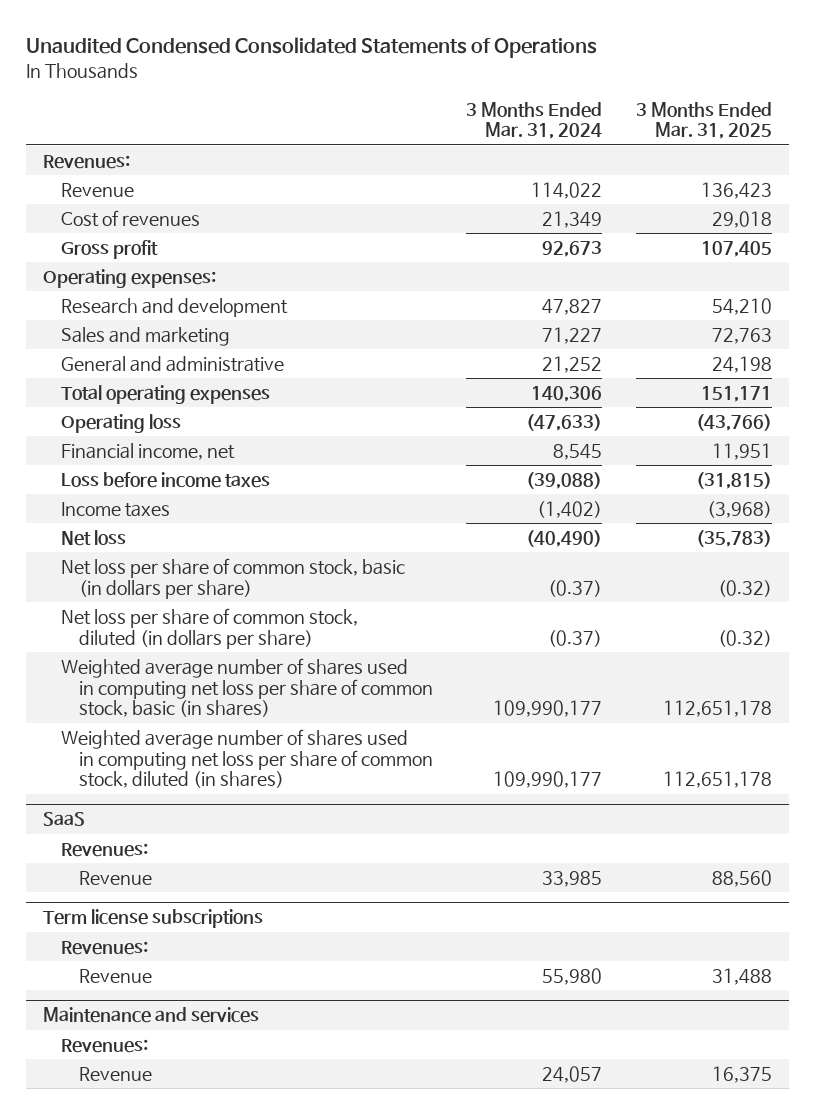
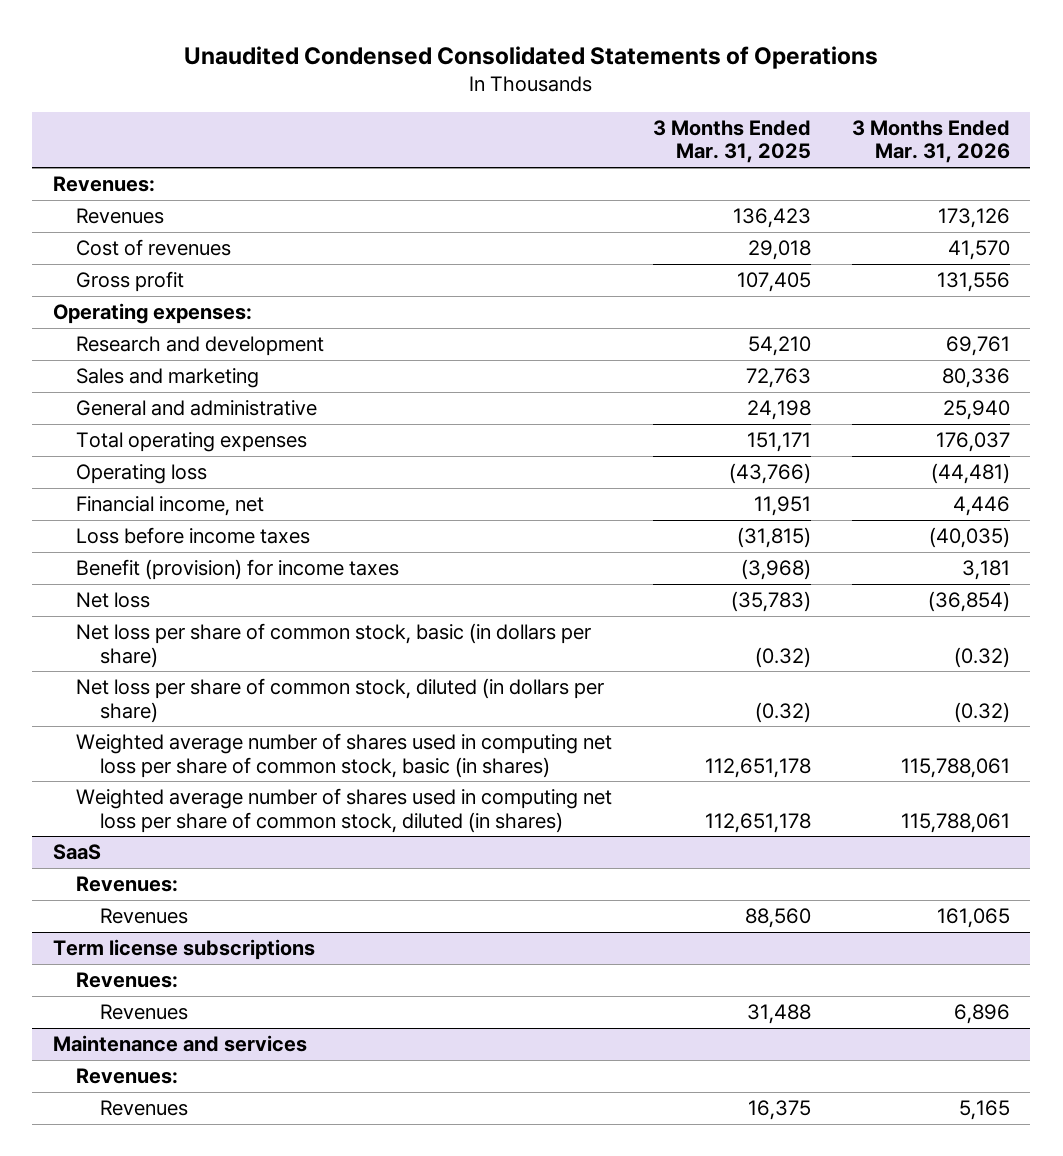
[466,101,603,140] 3 Months Ended Mar. 31, 2024 -> none
none -> [851,120,1010,164] 3 Months Ended Mar. 31, 2026
[60,183,134,198] Revenue -> [76,208,165,225] Revenues
[60,502,170,518] Income taxes -> [76,559,400,581] Benefit (provision) for income taxes
[78,871,152,886] Revenue -> [99,908,188,925] Revenues
[78,969,152,984] Revenue -> [99,1004,188,1021] Revenues
[78,1067,152,1082] Revenue -> [99,1100,188,1117] Revenues

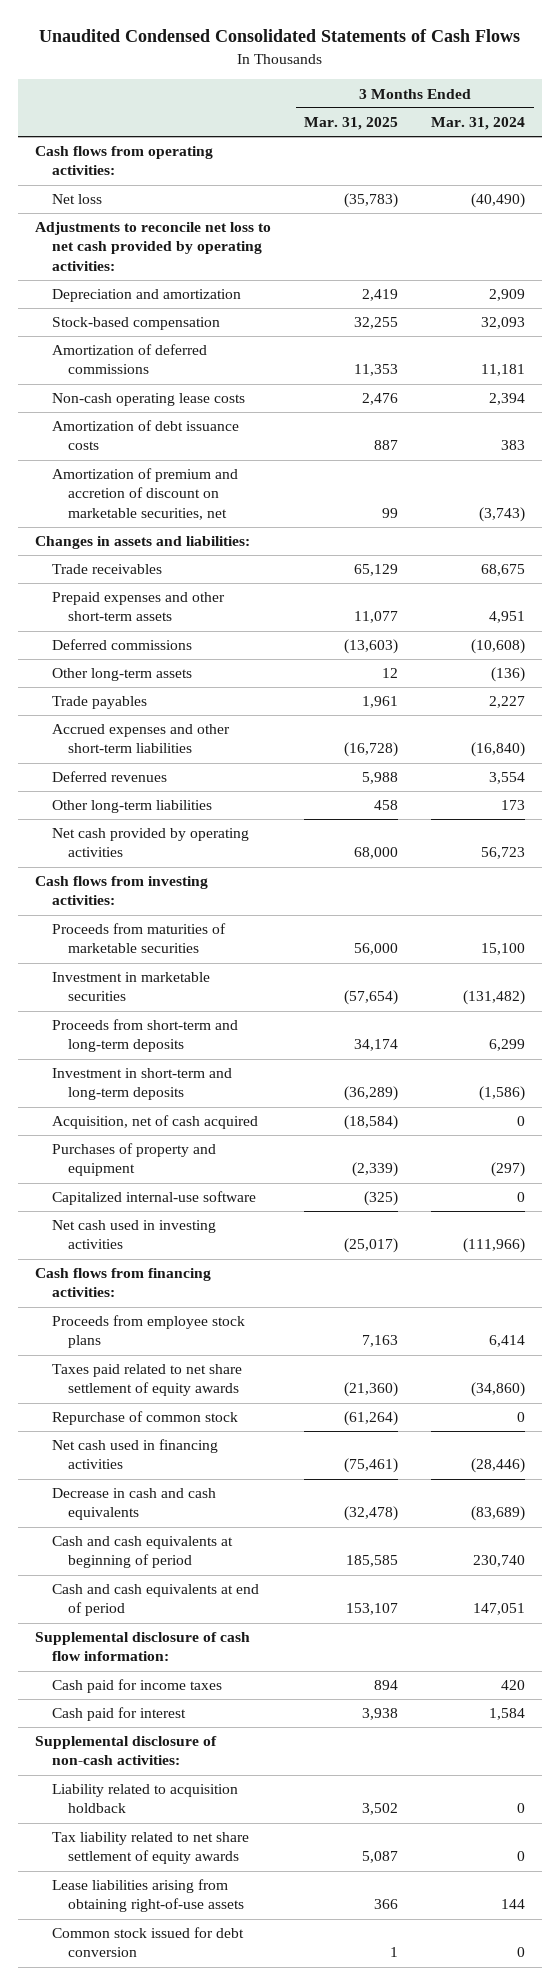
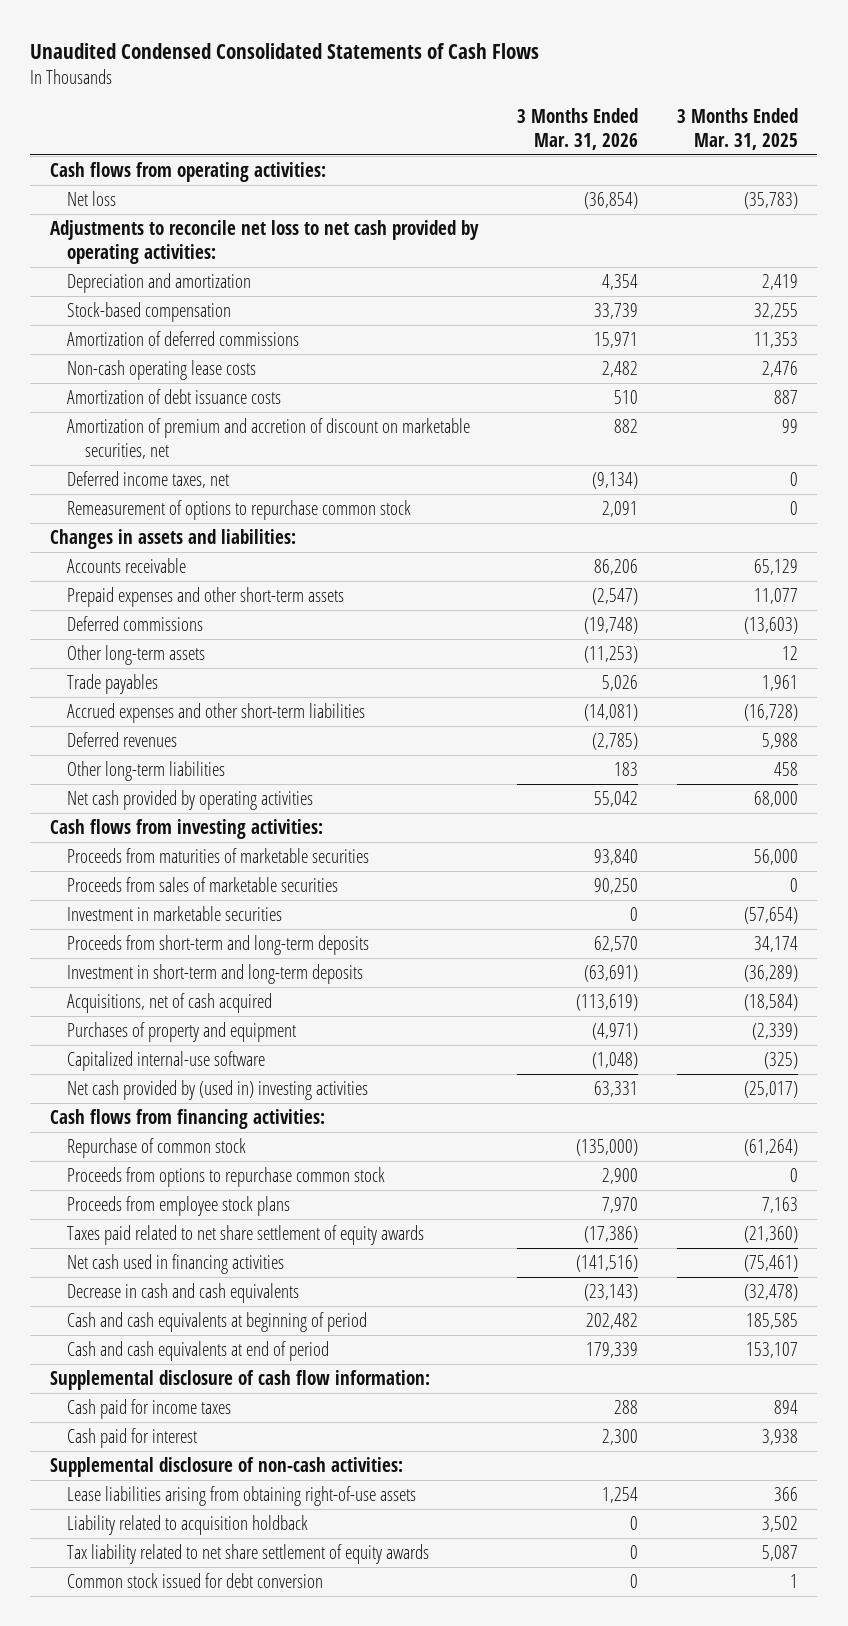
[431,117,526,131] Mar. 31, 2024 -> none
none -> [516,108,638,151] 3 Months Ended Mar. 31, 2026
none -> [67,470,230,488] Deferred income taxes, net
none -> [67,499,412,520] Remeasurement of options to repurchase common stock
[51,564,162,575] Trade receivables -> [67,557,187,573] Accounts receivable
none -> [67,876,339,892] Proceeds from sales of marketable securities
[51,1115,258,1130] Acquisition, net of cash acquired -> [67,992,273,1013] Acquisitions, net of cash acquired
[51,1220,216,1250] Net cash used in investing activities -> [67,1079,369,1100] Net cash provided by (used in) investing activities
[51,1411,238,1426] Repurchase of common stock -> [67,1137,247,1158] Repurchase of common stock
none -> [67,1166,386,1187] Proceeds from options to repurchase common stock
[51,1879,245,1913] Lease liabilities arising from obtaining right-of-use assets -> [67,1485,417,1506] Lease liabilities arising from obtaining right-of-use assets

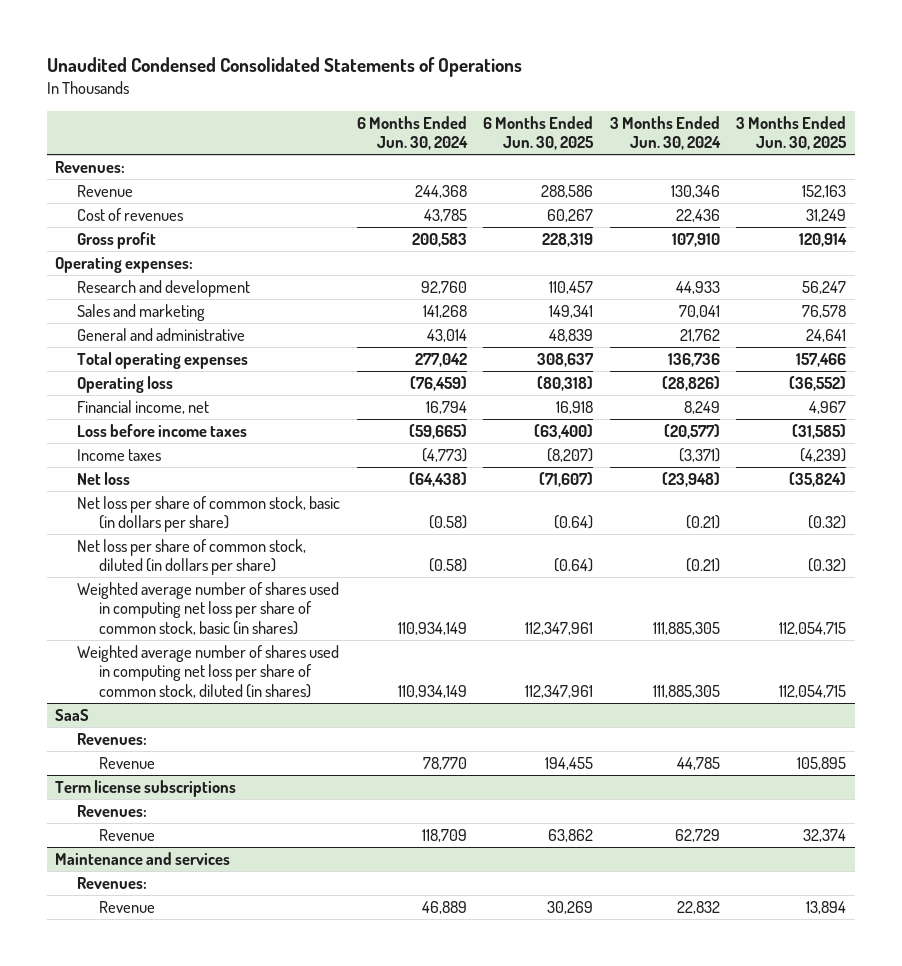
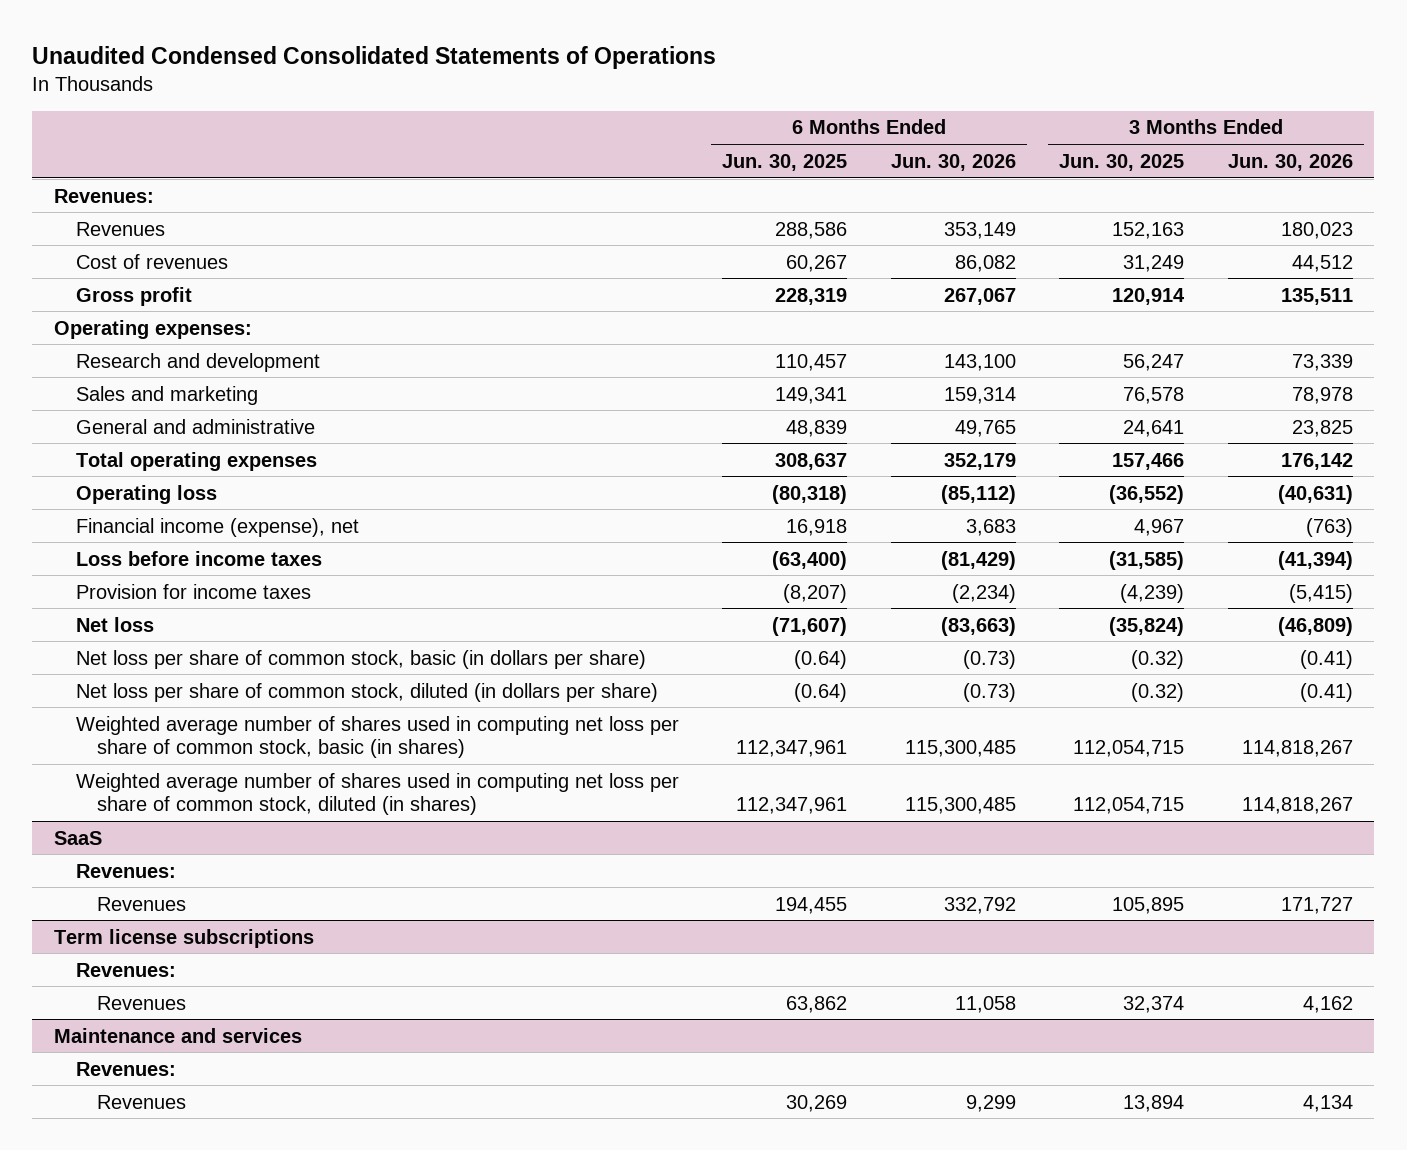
[356,115,468,151] 6 Months Ended Jun. 30, 2024 -> none
[609,115,721,151] 3 Months Ended Jun. 30, 2024 -> none
none -> [890,153,1016,171] Jun. 30, 2026
none -> [1227,153,1353,171] Jun. 30, 2026
[77,184,134,197] Revenue -> [75,221,165,236] Revenues
[77,399,210,414] Financial income, net -> [75,517,359,537] Financial income (expense), net
[77,448,162,461] Income taxes -> [75,583,311,599] Provision for income taxes
[98,756,155,769] Revenue -> [97,896,187,911] Revenues
[98,828,155,841] Revenue -> [97,995,187,1010] Revenues
[98,900,155,913] Revenue -> [97,1094,187,1109] Revenues

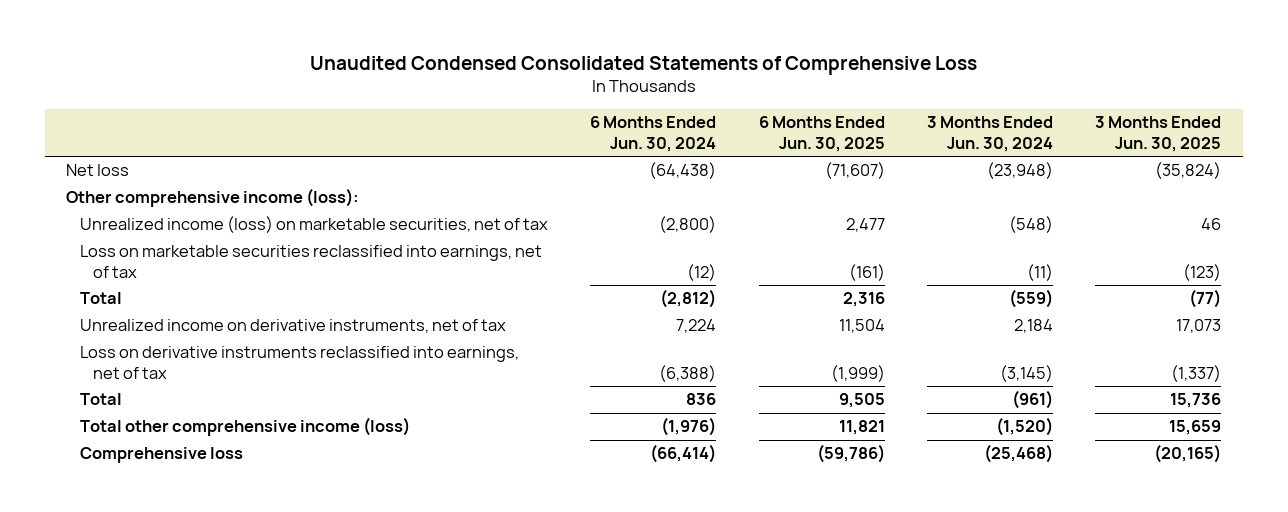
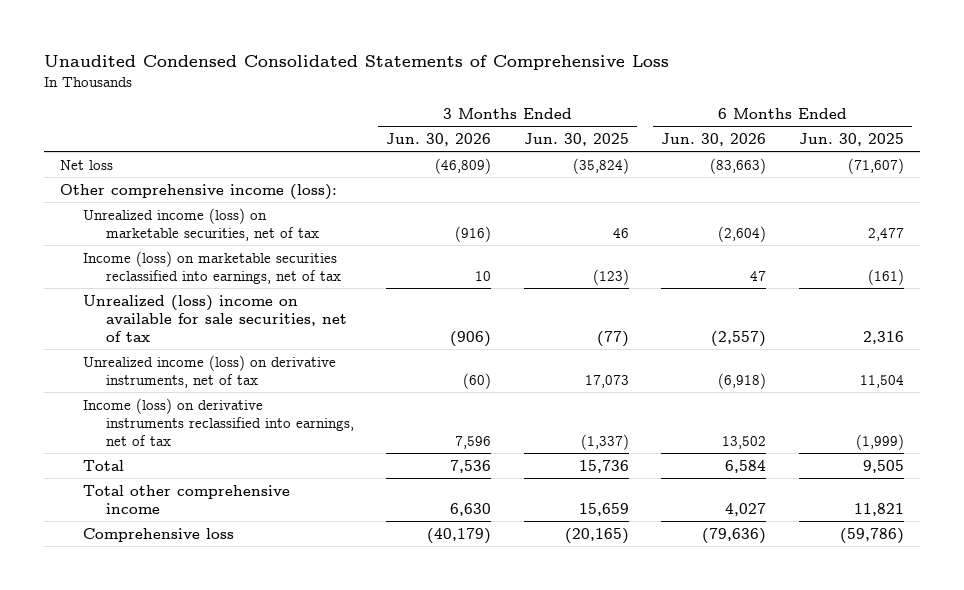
[590,115,717,152] 6 Months Ended Jun. 30, 2024 -> none
[926,115,1053,152] 3 Months Ended Jun. 30, 2024 -> none
none -> [386,133,492,147] Jun. 30, 2026
none -> [661,133,767,147] Jun. 30, 2026
[79,245,542,279] Loss on marketable securities reclassified into earnings, net of tax -> [83,250,341,284] Income (loss) on marketable securities reclassified into earnings, net of tax
[79,292,122,305] Total -> [83,294,347,342] Unrealized (loss) income on available for sale securities, net of tax
[79,319,506,334] Unrealized income on derivative instruments, net of tax -> [83,354,337,388] Unrealized income (loss) on derivative instruments, net of tax
[79,346,519,380] Loss on derivative instruments reclassified into earnings, net of tax -> [83,397,354,446] Income (loss) on derivative instruments reclassified into earnings, net of tax
[79,417,410,437] Total other comprehensive income (loss) -> [83,484,291,514] Total other comprehensive income

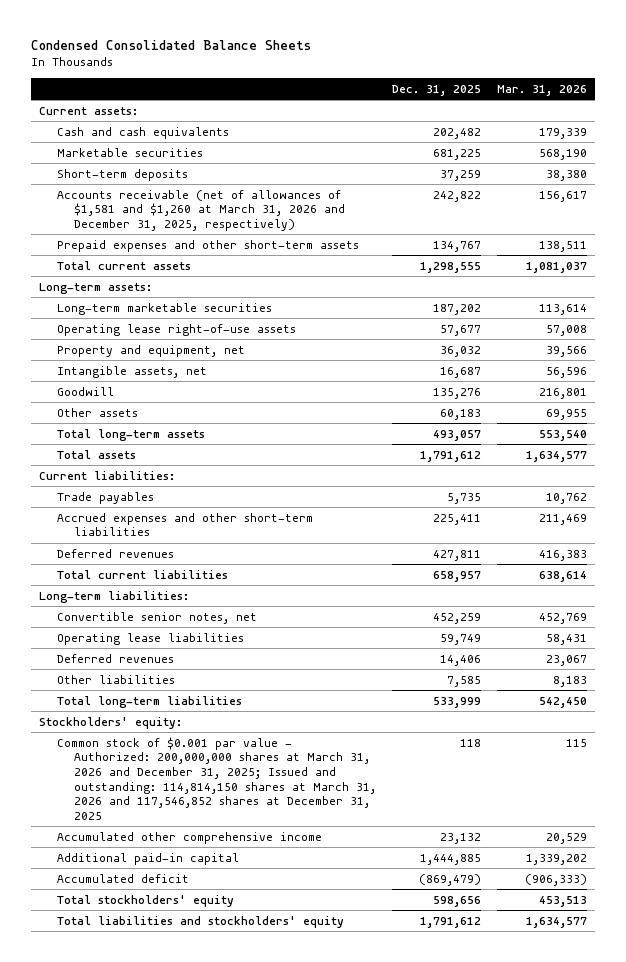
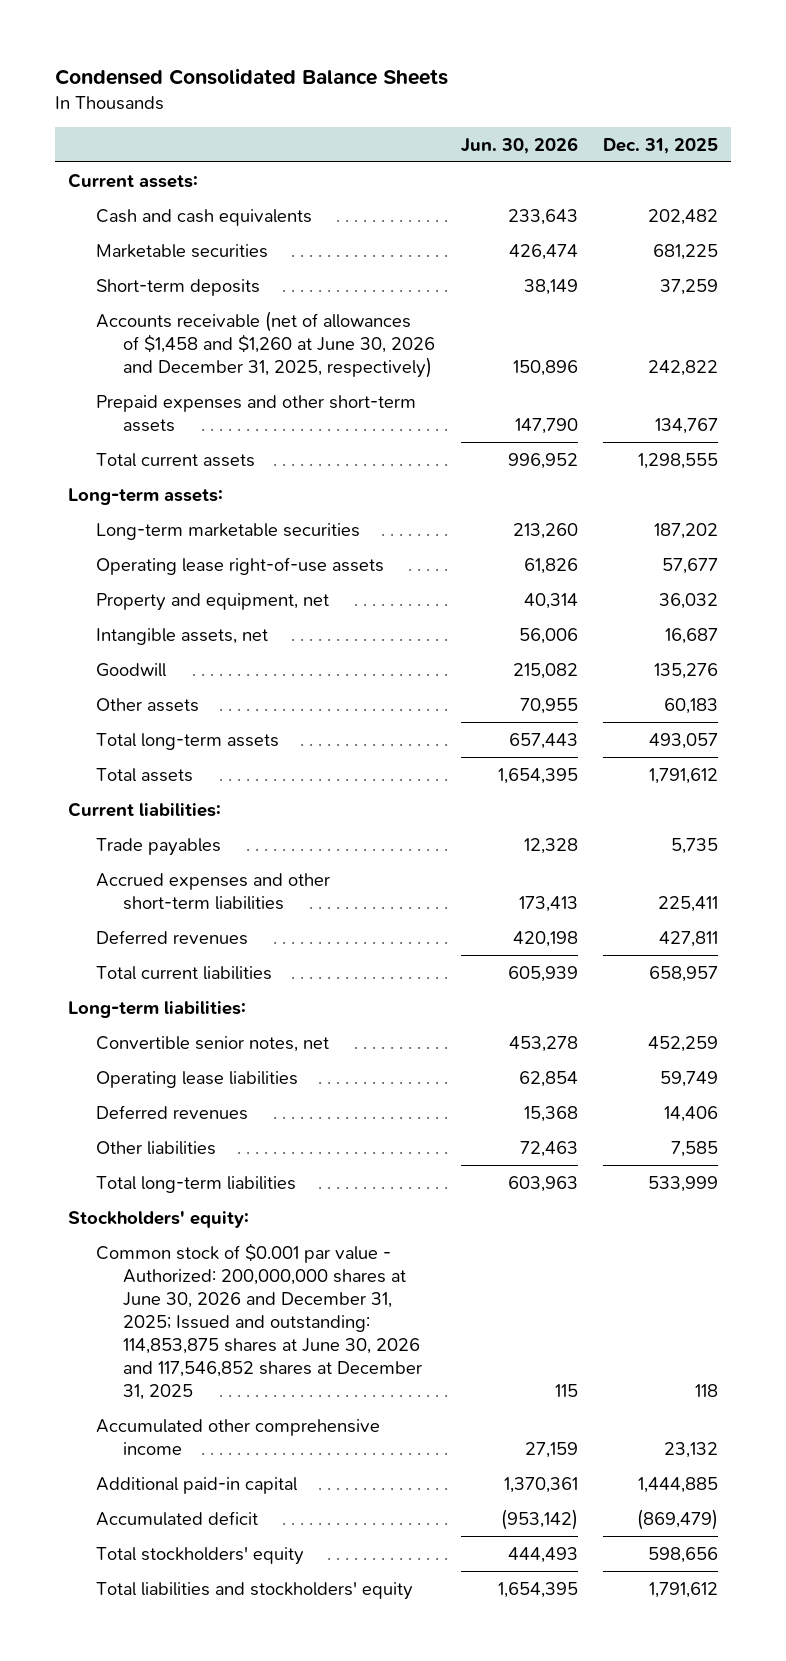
[496,84,587,96] Mar. 31, 2026 -> none
none -> [460,136,578,154] Jun. 30, 2026
[56,189,345,231] Accounts receivable (net of allowances of $1,581 and $1,260 at March 31, 2026 and December 31, 2025, respectively) -> [95,310,436,378] Accounts receivable (net of allowances of $1,458 and $1,260 at June 30, 2026 and December 31, 2025, respectively)
[56,736,376,820] Common stock of $0.001 par value - Authorized: 200,000,000 shares at March 31, 2026 and December 31, 2025; Issued and outstanding: 114,814,150 shares at March 31, 2026 and 117,546,852 shares at December 31, 2025 -> [95,1242,423,1400] Common stock of $0.001 par value - Authorized: 200,000,000 shares at June 30, 2026 and December 31, 2025; Issued and outstanding: 114,853,875 shares at June 30, 2026 and 117,546,852 shares at December 31, 2025

